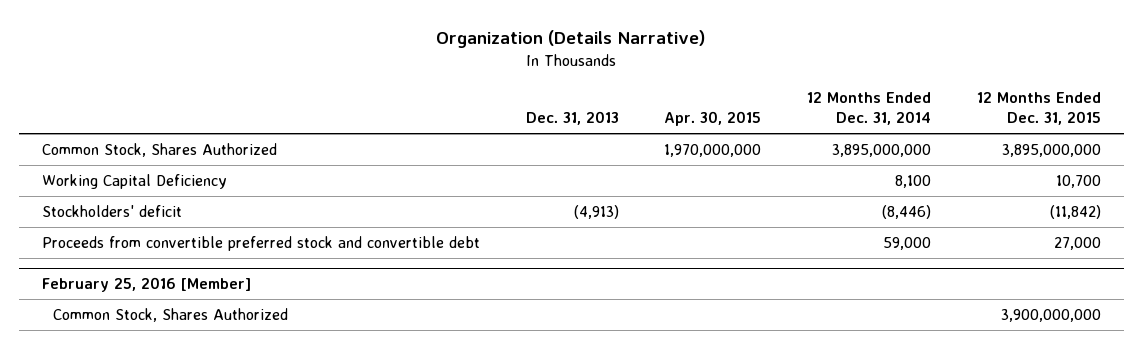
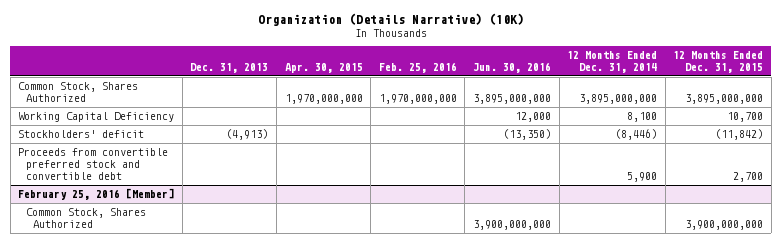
[436,29,706,48] Organization (Details Narrative) -> [257,13,524,27] Organization (Details Narrative) (10K)
none -> [378,61,457,73] Feb. 25, 2016
none -> [472,61,551,73] Jun. 30, 2016
[883,236,932,250] 59,000 -> [627,171,658,182] 5,900
[1053,236,1101,250] 27,000 -> [733,171,764,182] 2,700

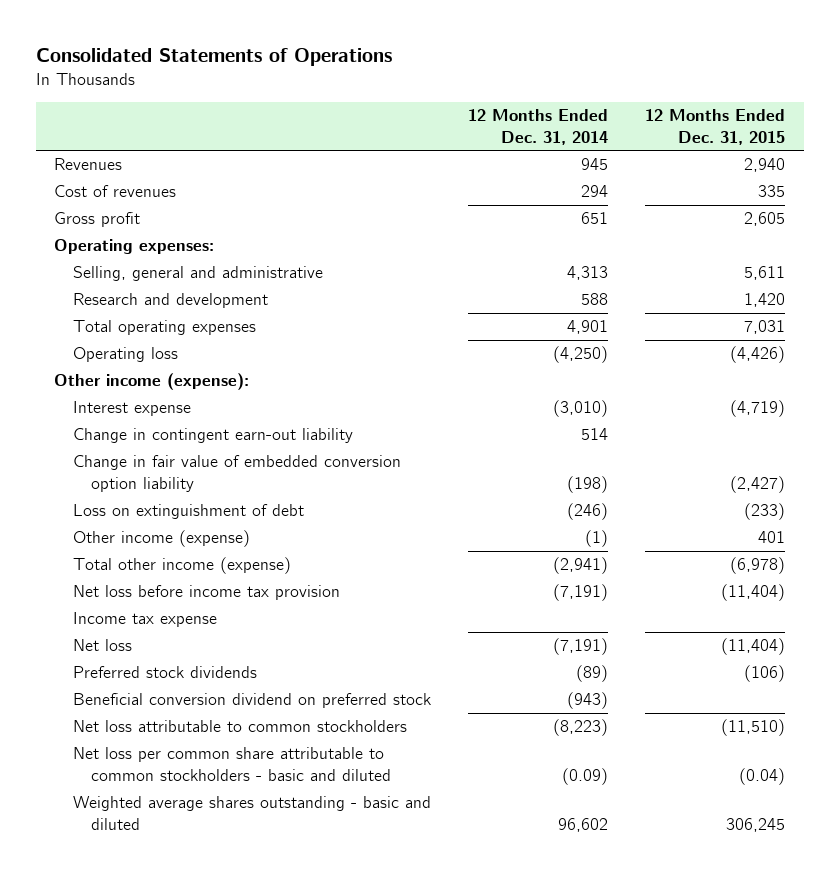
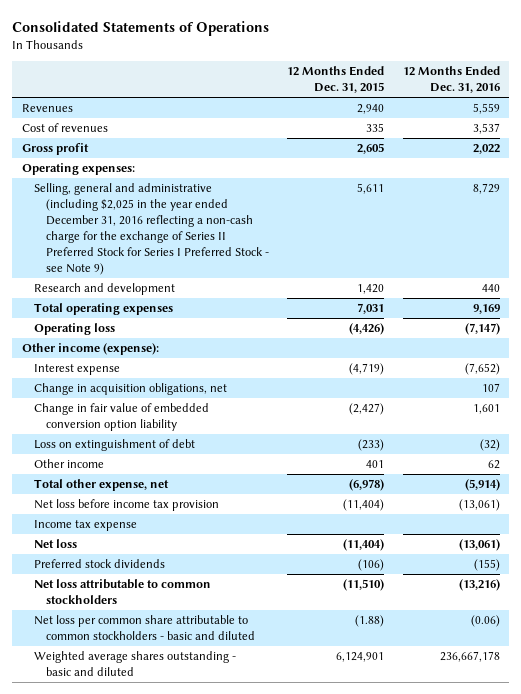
[467,108,608,145] 12 Months Ended Dec. 31, 2014 -> none
none -> [402,66,500,94] 12 Months Ended Dec. 31, 2016
[72,266,323,282] Selling, general and administrative -> [33,183,269,275] Selling, general and administrative (including $2,025 in the year ended December 31, 2016 reflecting a non-cash charge for the exchange of Series II Preferred Stock for Series I Preferred Stock - see Note 9)
[72,428,353,444] Change in contingent earn-out liability -> none
none -> [33,383,227,396] Change in acquisition obligations, net
[72,530,250,548] Other income (expense) -> [33,459,104,469] Other income
[72,557,291,575] Total other income (expense) -> [33,479,169,492] Total other expense, net
[72,693,431,709] Beneficial conversion dividend on preferred stock -> none
[739,768,786,786] (0.04) -> [355,615,385,628] (1.88)
[726,818,786,833] 306,245 -> [336,652,385,663] 6,124,901

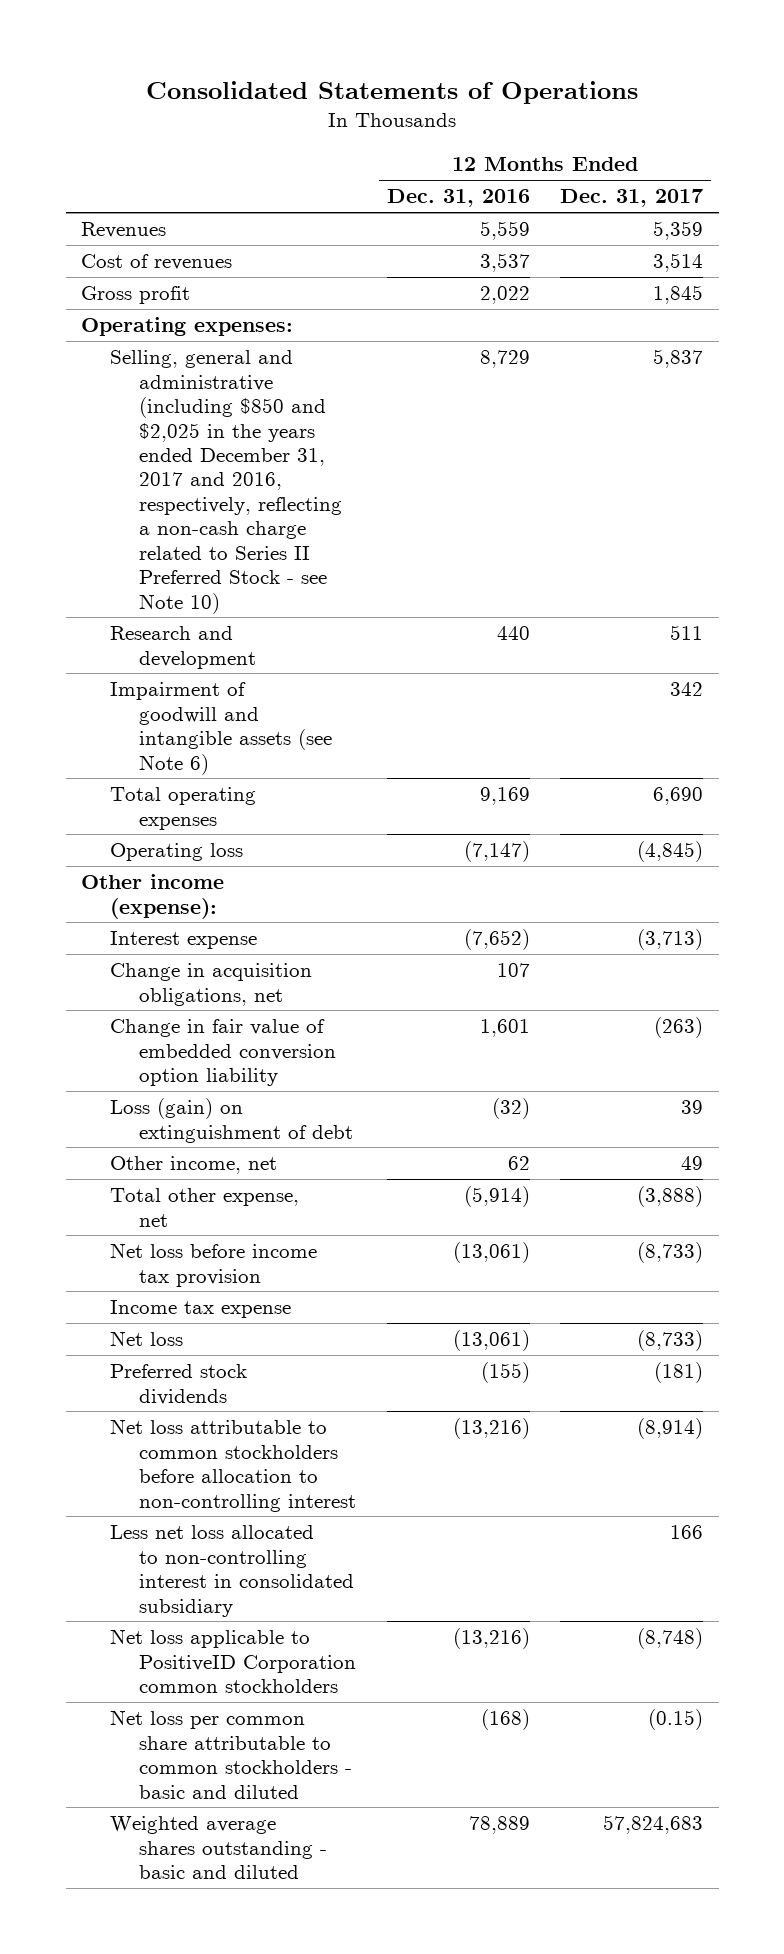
[287,66,385,94] 12 Months Ended Dec. 31, 2015 -> none
none -> [560,189,704,208] Dec. 31, 2017
[33,183,269,275] Selling, general and administrative (including $2,025 in the year ended December 31, 2016 reflecting a non-cash charge for the exchange of Series II Preferred Stock for Series I Preferred Stock - see Note 9) -> [110,350,343,614] Selling, general and administrative (including $850 and $2,025 in the years ended December 31, 2017 and 2016, respectively, reflecting a non-cash charge related to Series II Preferred Stock - see Note 10)
none -> [110,682,333,775] Impairment of goodwill and intangible assets (see Note 6)
[33,439,195,452] Loss on extinguishment of debt -> [110,1098,354,1143] Loss (gain) on extinguishment of debt
[33,459,104,469] Other income -> [110,1156,278,1175] Other income, net
[33,579,211,605] Net loss attributable to common stockholders -> [110,1419,357,1512] Net loss attributable to common stockholders before allocation to non-controlling interest
none -> [110,1525,355,1617] Less net loss allocated to non-controlling interest in consolidated subsidiary
none -> [110,1629,357,1694] Net loss applicable to PositiveID Corporation common stockholders
[470,615,500,628] (0.06) -> [480,1709,530,1731] (168)
[439,651,500,663] 236,667,178 -> [468,1816,530,1835] 78,889

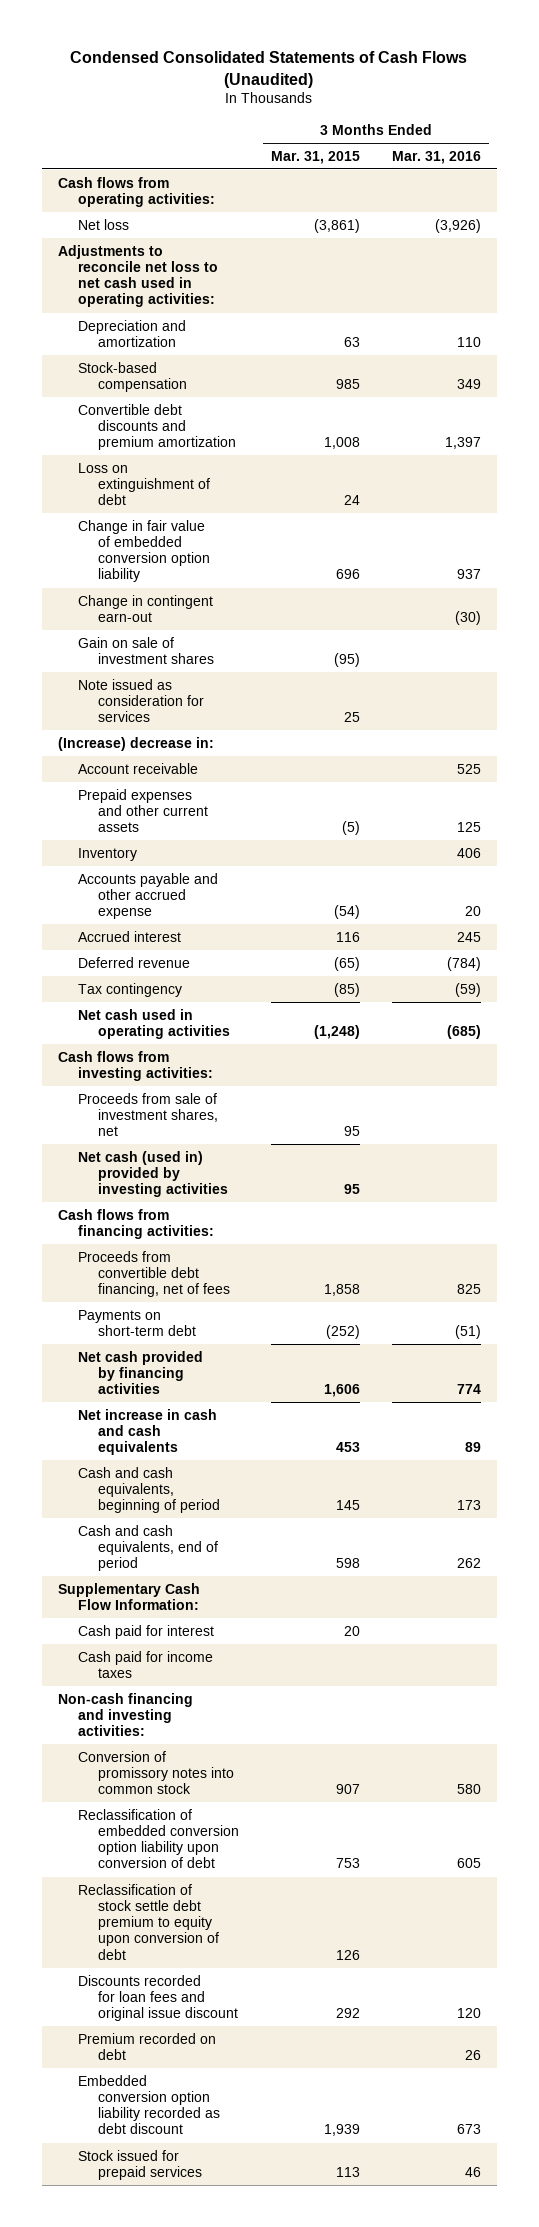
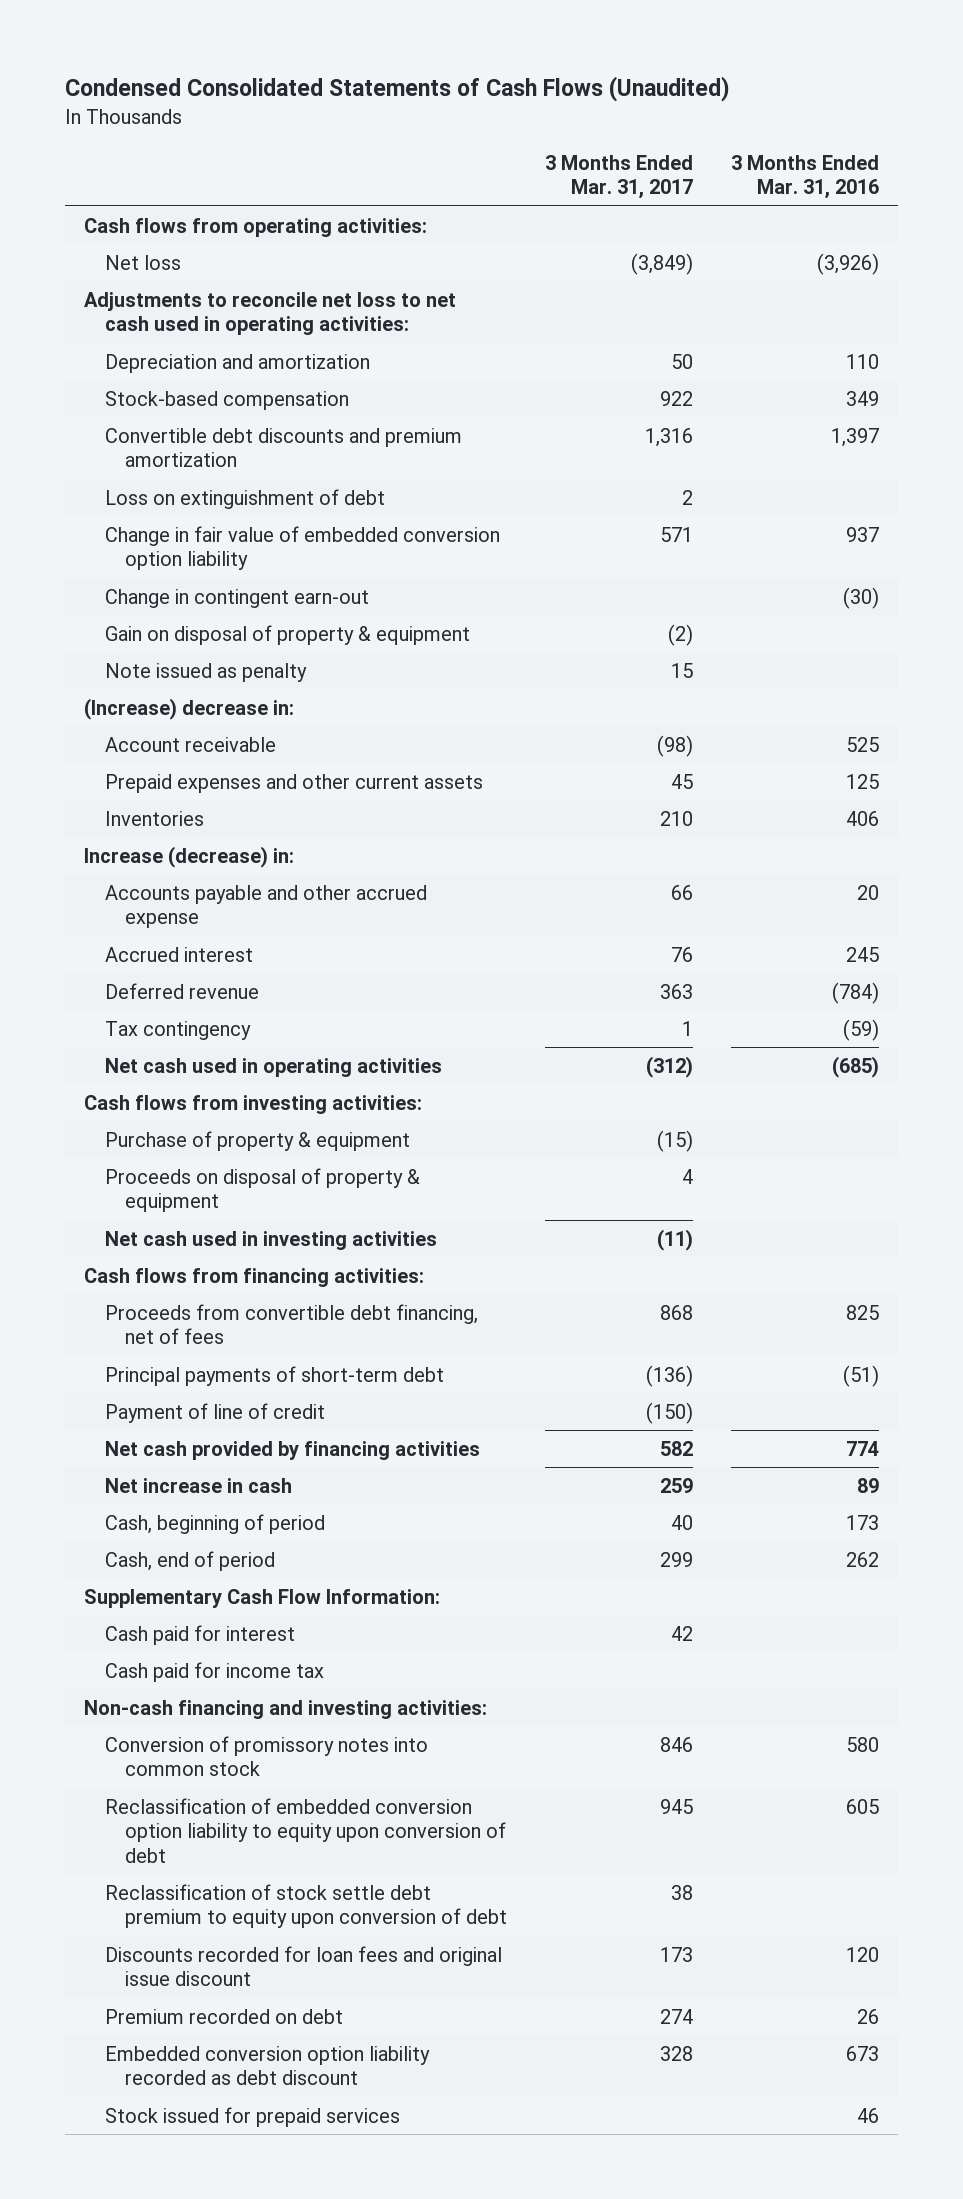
[270,150,360,164] Mar. 31, 2015 -> none
none -> [544,154,693,200] 3 Months Ended Mar. 31, 2017
[78,636,215,664] Gain on sale of investment shares -> none
[78,678,205,723] Note issued as consideration for services -> none
none -> [104,624,470,645] Gain on disposal of property & equipment
none -> [104,662,307,682] Note issued as penalty
[78,847,138,861] Inventory -> [104,810,204,826] Inventories
none -> [84,845,295,868] Increase (decrease) in:
[78,1092,219,1137] Proceeds from sale of investment shares, net -> none
none -> [104,1130,410,1151] Purchase of property & equipment
none -> [104,1167,420,1213] Proceeds on disposal of property & equipment
[78,1150,229,1198] Net cash (used in) provided by investing activities -> [104,1230,437,1250] Net cash used in investing activities
[78,1309,197,1336] Payments on short-term debt -> [104,1365,444,1386] Principal payments of short-term debt
none -> [104,1402,325,1423] Payment of line of credit
[78,1408,218,1456] Net increase in cash and cash equivalents -> [104,1477,292,1493] Net increase in cash
[78,1466,221,1514] Cash and cash equivalents, beginning of period -> [104,1513,325,1534] Cash, beginning of period
[78,1524,219,1572] Cash and cash equivalents, end of period -> [104,1550,275,1571] Cash, end of period
[78,1650,214,1678] Cash paid for income taxes -> [104,1661,324,1682] Cash paid for income tax
[78,1808,240,1869] Reclassification of embedded conversion option liability upon conversion of debt -> [104,1797,507,1864] Reclassification of embedded conversion option liability to equity upon conversion of debt

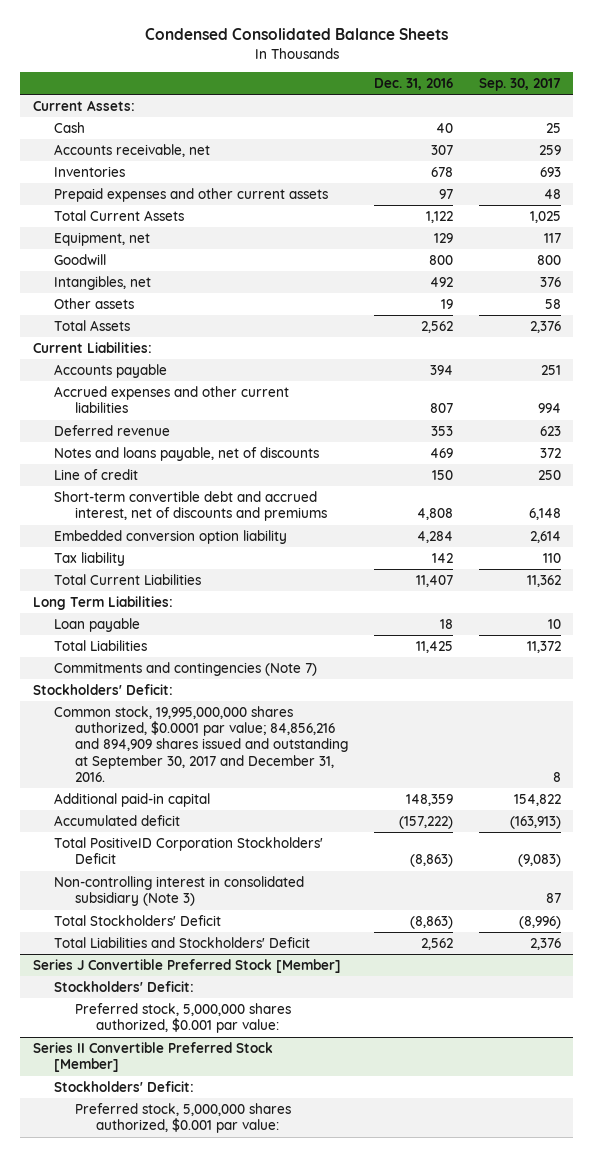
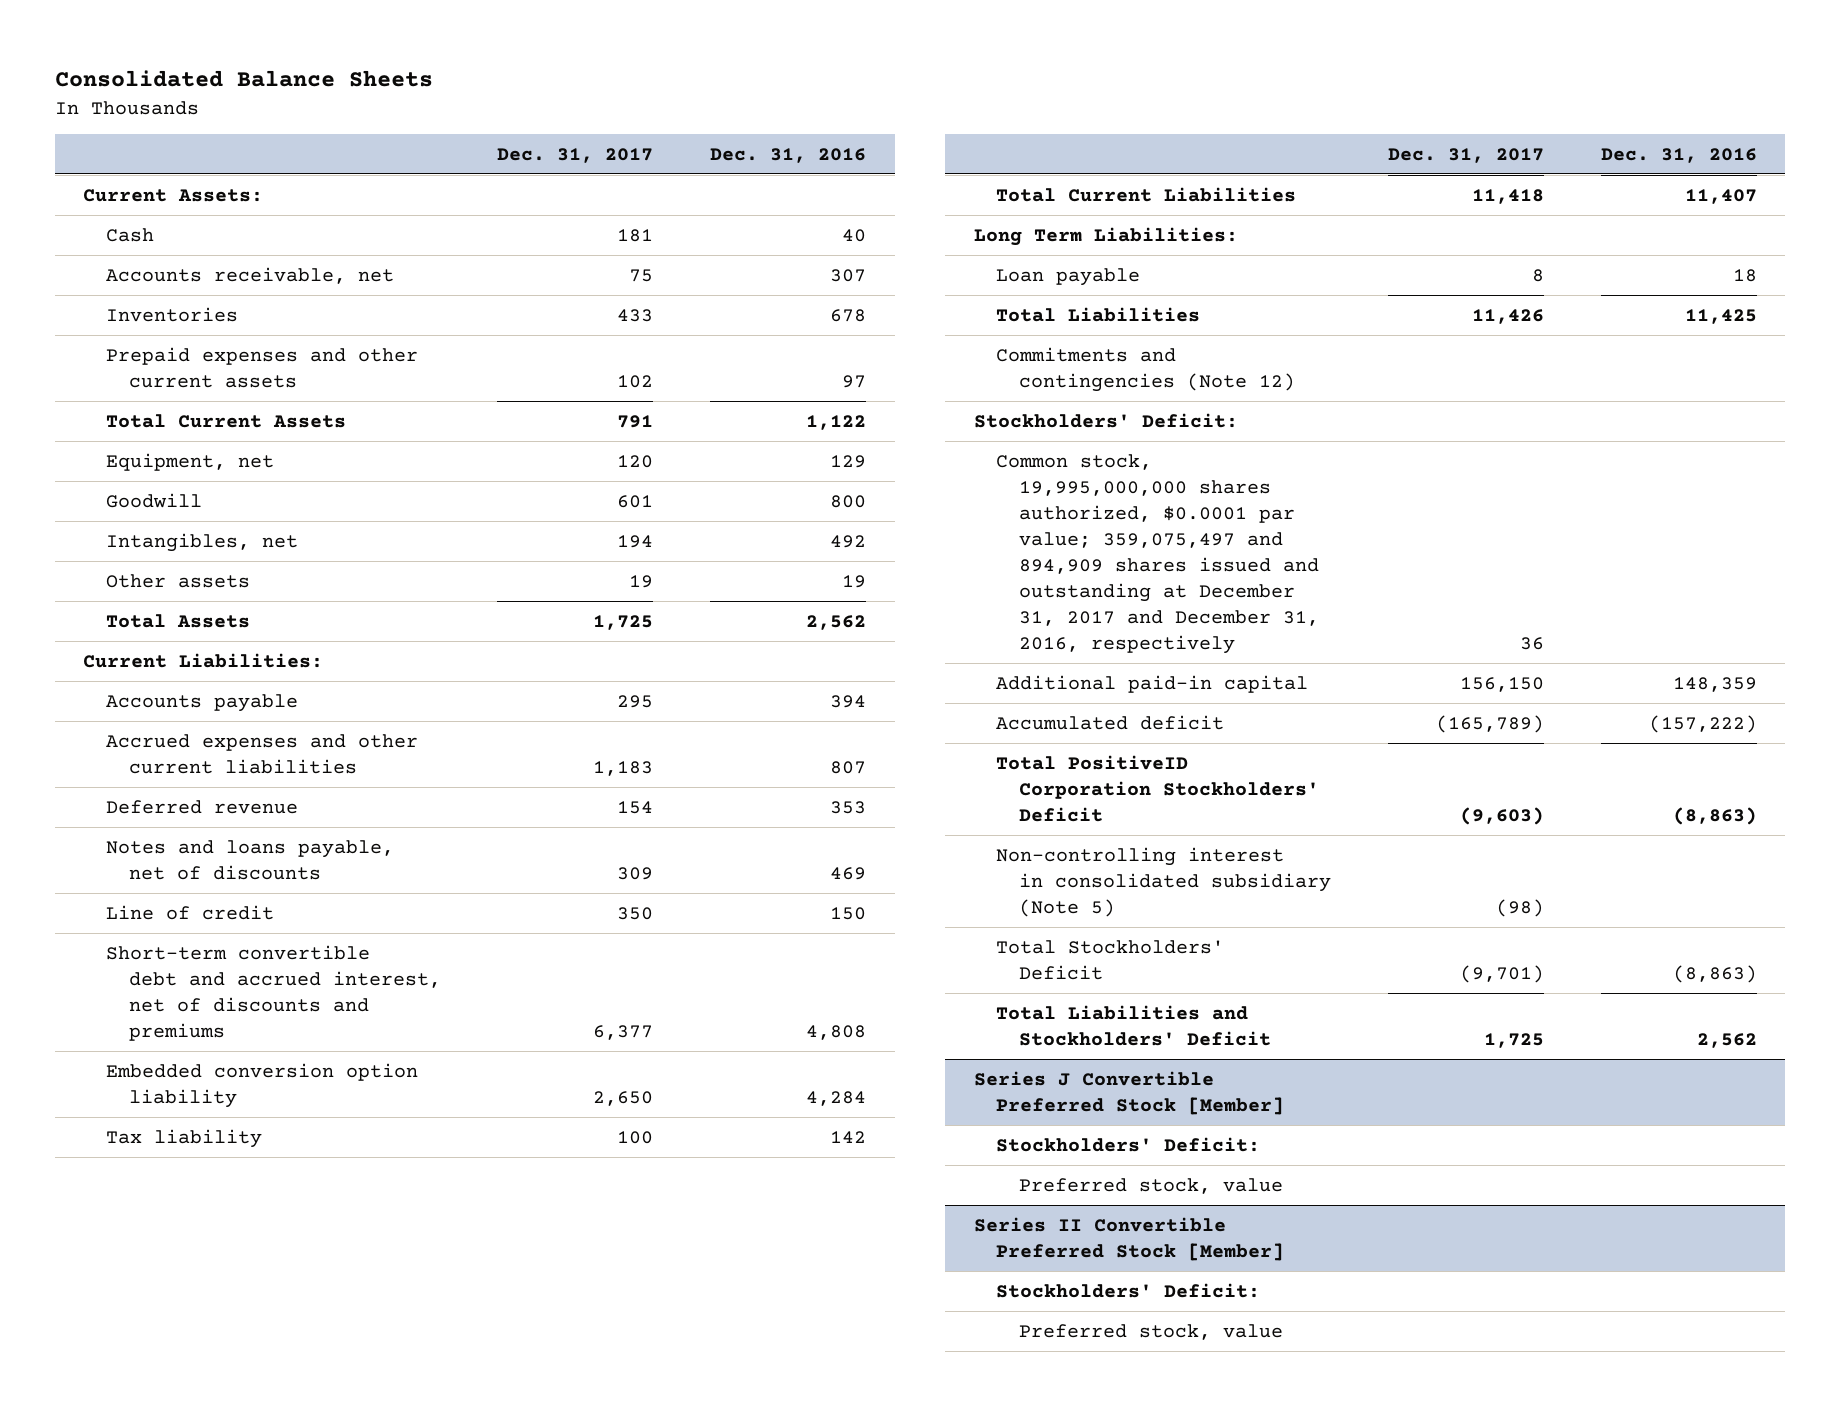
[144,28,448,41] Condensed Consolidated Balance Sheets -> [54,70,433,88] Consolidated Balance Sheets
[478,77,561,91] Sep. 30, 2017 -> none
none -> [497,147,654,163] Dec. 31, 2017
[53,661,317,676] Commitments and contingencies (Note 7) -> [996,346,1295,392] Commitments and contingencies (Note 12)
[53,705,349,782] Common stock, 19,995,000,000 shares authorized, $0.0001 par value; 84,856,216 and 894,909 shares issued and outstanding at September 30, 2017 and December 31, 2016. -> [996,453,1319,655] Common stock, 19,995,000,000 shares authorized, $0.0001 par value; 359,075,497 and 894,909 shares issued and outstanding at December 31, 2017 and December 31, 2016, respectively
[53,875,304,907] Non-controlling interest in consolidated subsidiary (Note 3) -> [996,846,1331,917] Non-controlling interest in consolidated subsidiary (Note 5)
[75,1002,292,1034] Preferred stock, 5,000,000 shares authorized, $0.001 par value: -> [1018,1177,1283,1194] Preferred stock, value
[75,1102,292,1134] Preferred stock, 5,000,000 shares authorized, $0.001 par value: -> [1018,1323,1283,1340] Preferred stock, value

